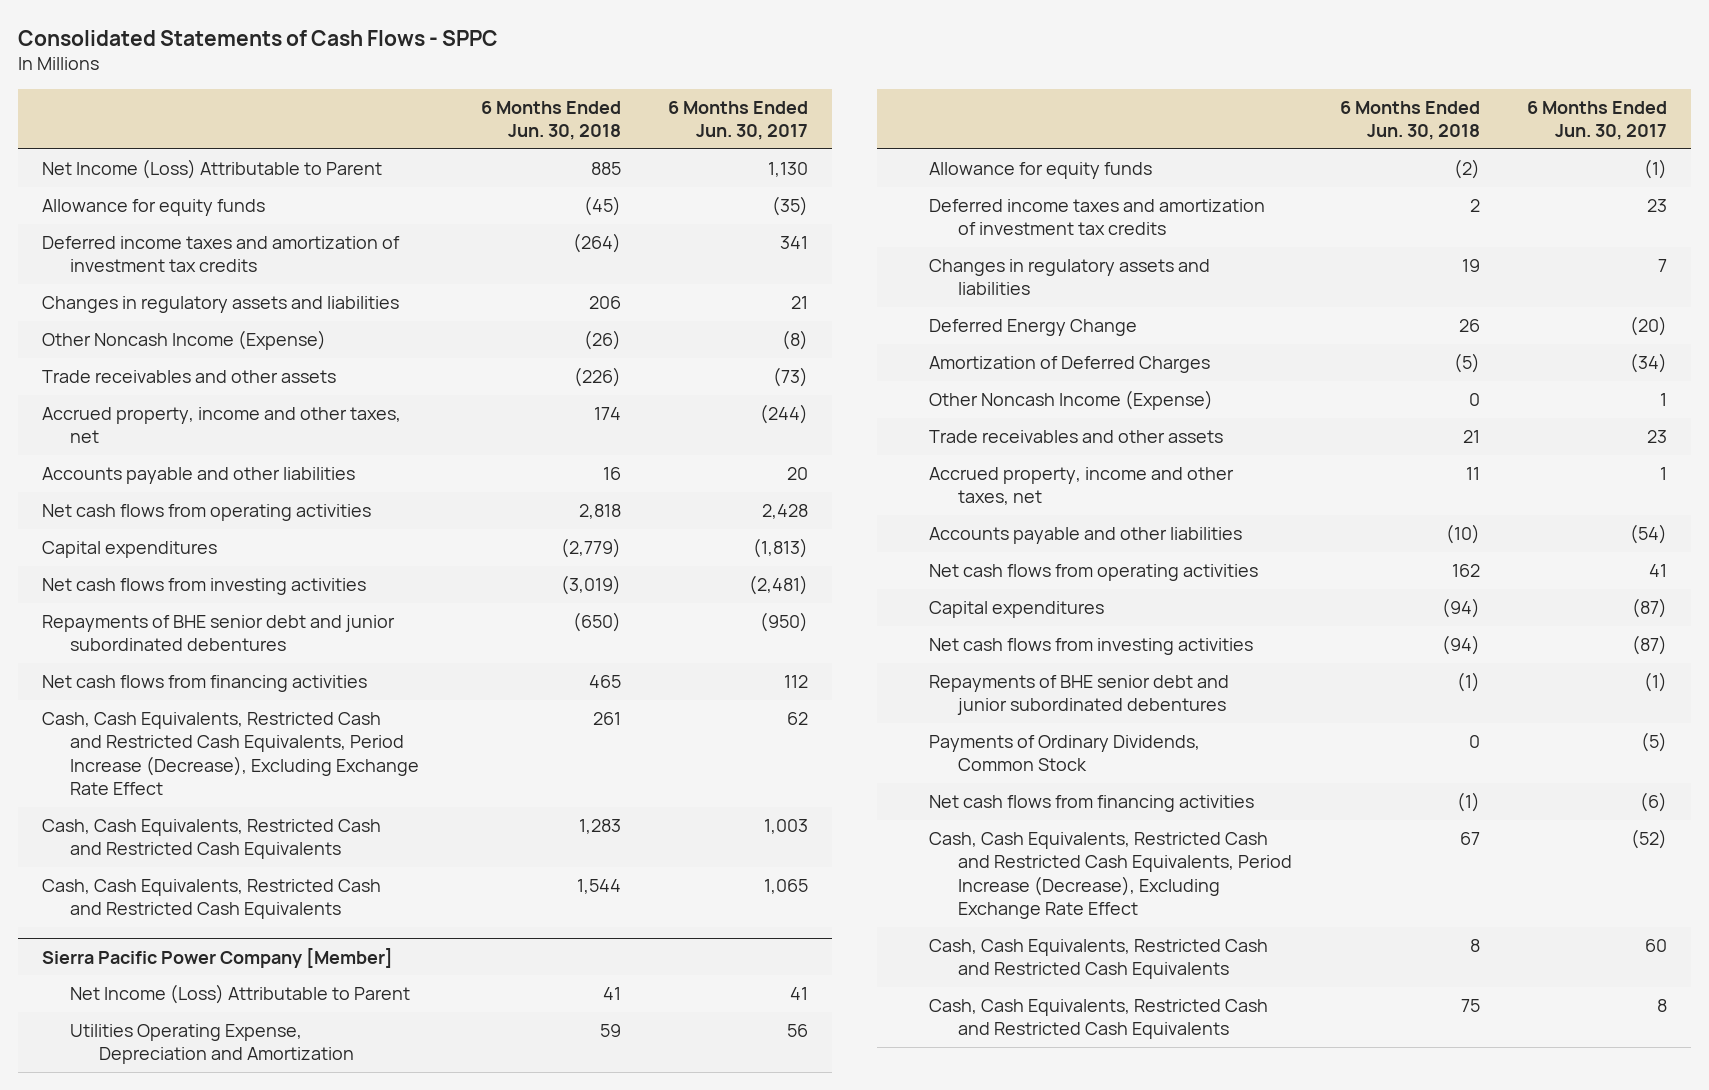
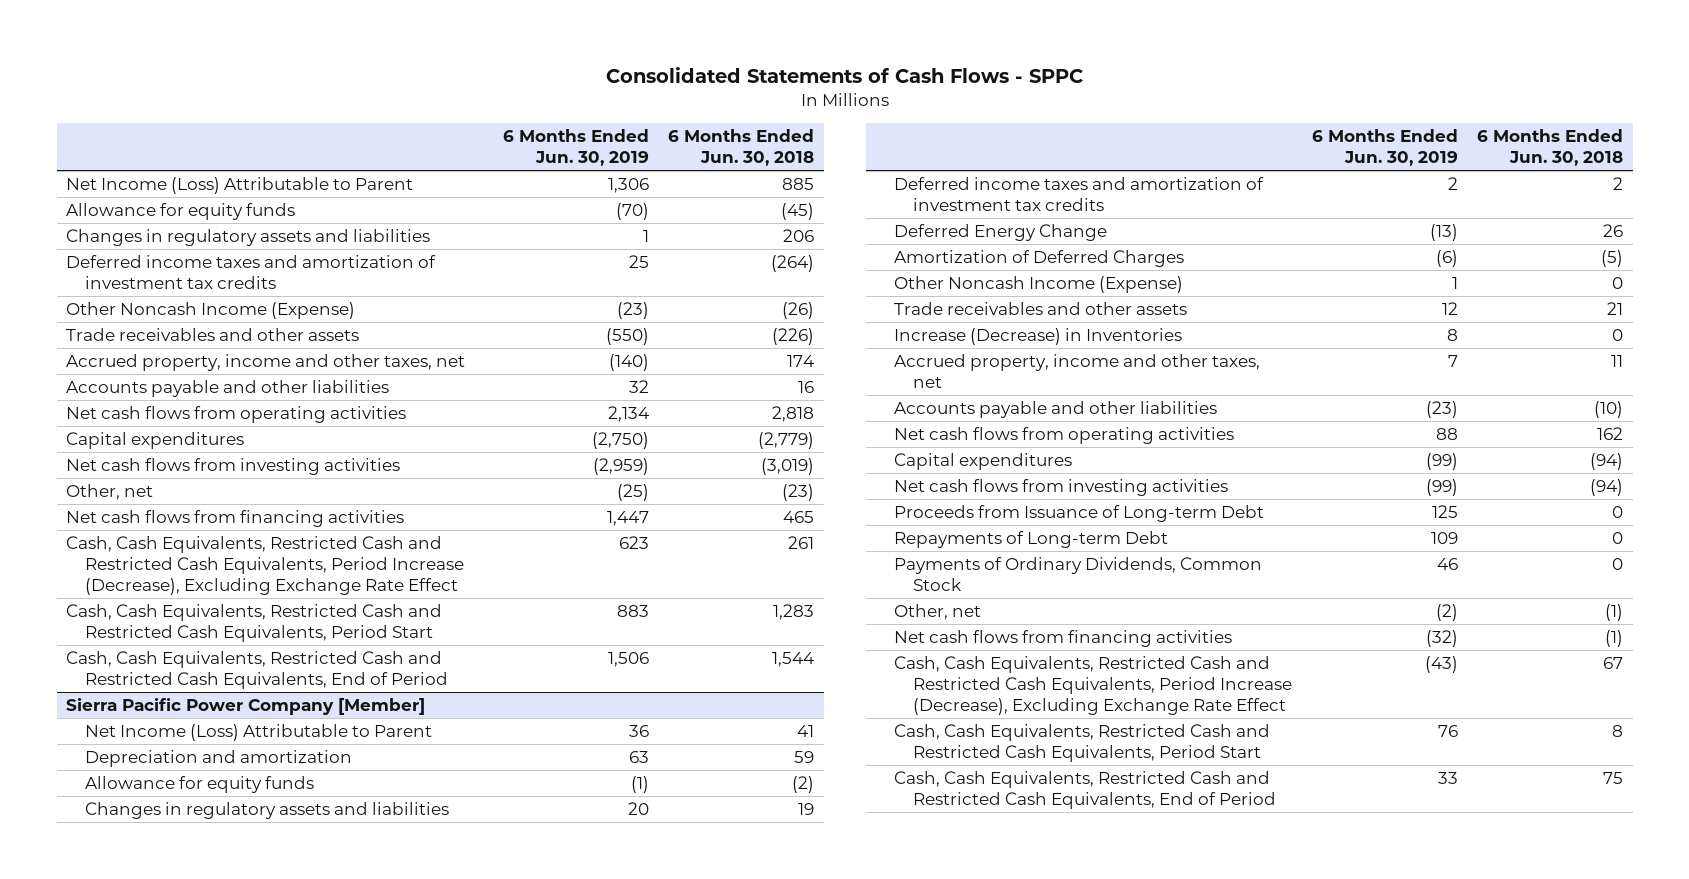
[667,100,808,141] 6 Months Ended Jun. 30, 2017 -> none
none -> [502,128,649,166] 6 Months Ended Jun. 30, 2019
[41,235,400,273] Deferred income taxes and amortization of investment tax credits -> [66,255,437,290] Deferred income taxes and amortization of investment tax credits
[41,614,395,652] Repayments of BHE senior debt and junior subordinated debentures -> none
none -> [66,484,154,501] Other, net
[41,818,381,860] Cash, Cash Equivalents, Restricted Cash and Restricted Cash Equivalents -> [66,604,443,643] Cash, Cash Equivalents, Restricted Cash and Restricted Cash Equivalents, Period Start
[41,878,381,920] Cash, Cash Equivalents, Restricted Cash and Restricted Cash Equivalents -> [66,651,449,690] Cash, Cash Equivalents, Restricted Cash and Restricted Cash Equivalents, End of Period
[70,1023,355,1065] Utilities Operating Expense, Depreciation and Amortization -> [85,750,353,768] Depreciation and amortization
[929,198,1266,236] Deferred income taxes and amortization of investment tax credits -> [894,177,1265,212] Deferred income taxes and amortization of investment tax credits
none -> [894,328,1183,346] Increase (Decrease) in Inventories
none -> [894,505,1265,523] Proceeds from Issuance of Long-term Debt
[929,674,1230,716] Repayments of BHE senior debt and junior subordinated debentures -> [894,531,1169,549] Repayments of Long-term Debt
[1456,671,1480,692] (1) -> [1611,532,1623,545] 0
none -> [894,604,982,621] Other, net
[929,938,1269,980] Cash, Cash Equivalents, Restricted Cash and Restricted Cash Equivalents -> [894,724,1271,763] Cash, Cash Equivalents, Restricted Cash and Restricted Cash Equivalents, Period Start
[929,998,1269,1040] Cash, Cash Equivalents, Restricted Cash and Restricted Cash Equivalents -> [894,771,1277,810] Cash, Cash Equivalents, Restricted Cash and Restricted Cash Equivalents, End of Period

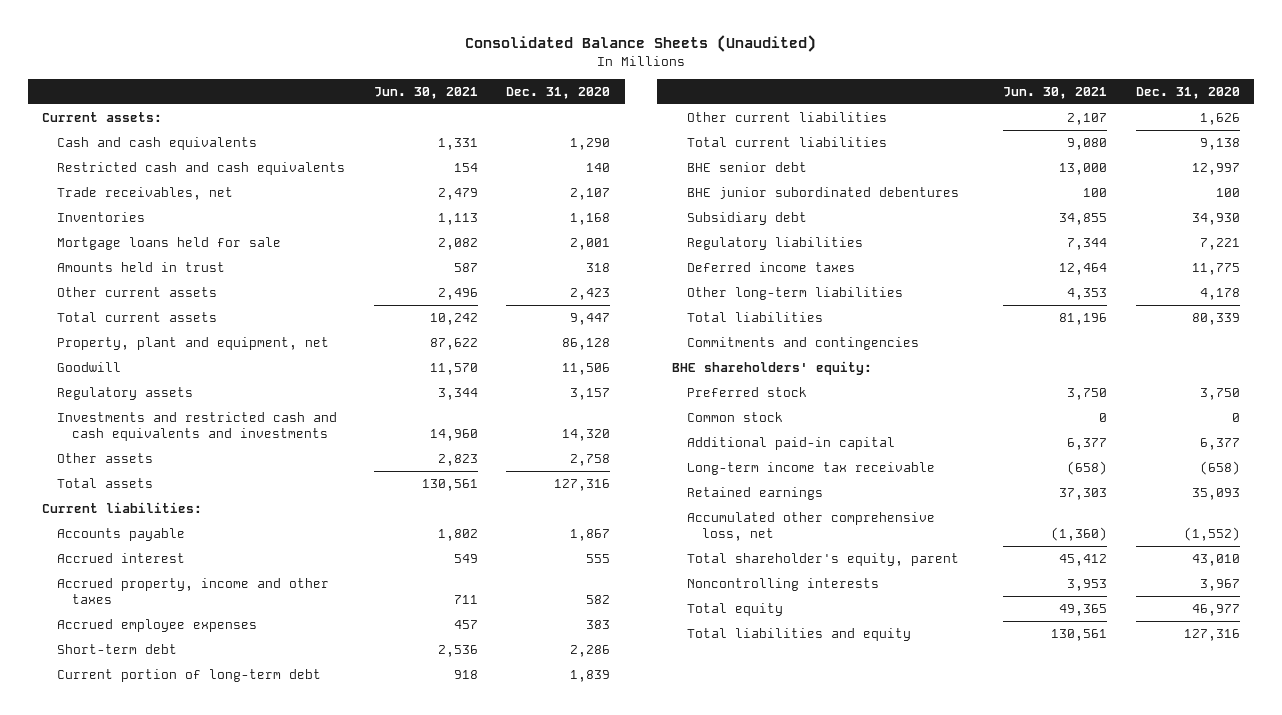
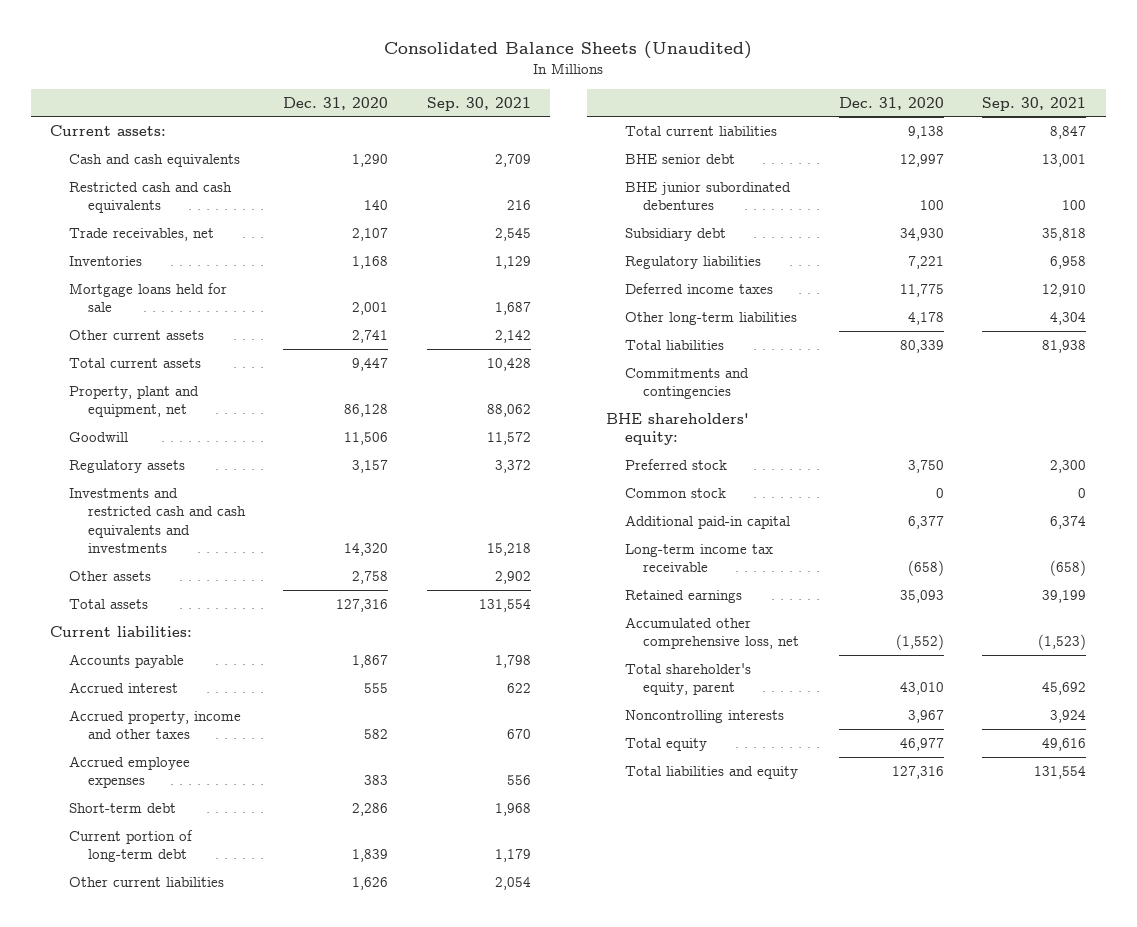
[373,86,478,99] Jun. 30, 2021 -> none
none -> [426,96,531,111] Sep. 30, 2021
[57,262,226,273] Amounts held in trust -> none
[570,288,611,301] 2,423 -> [352,329,389,343] 2,741

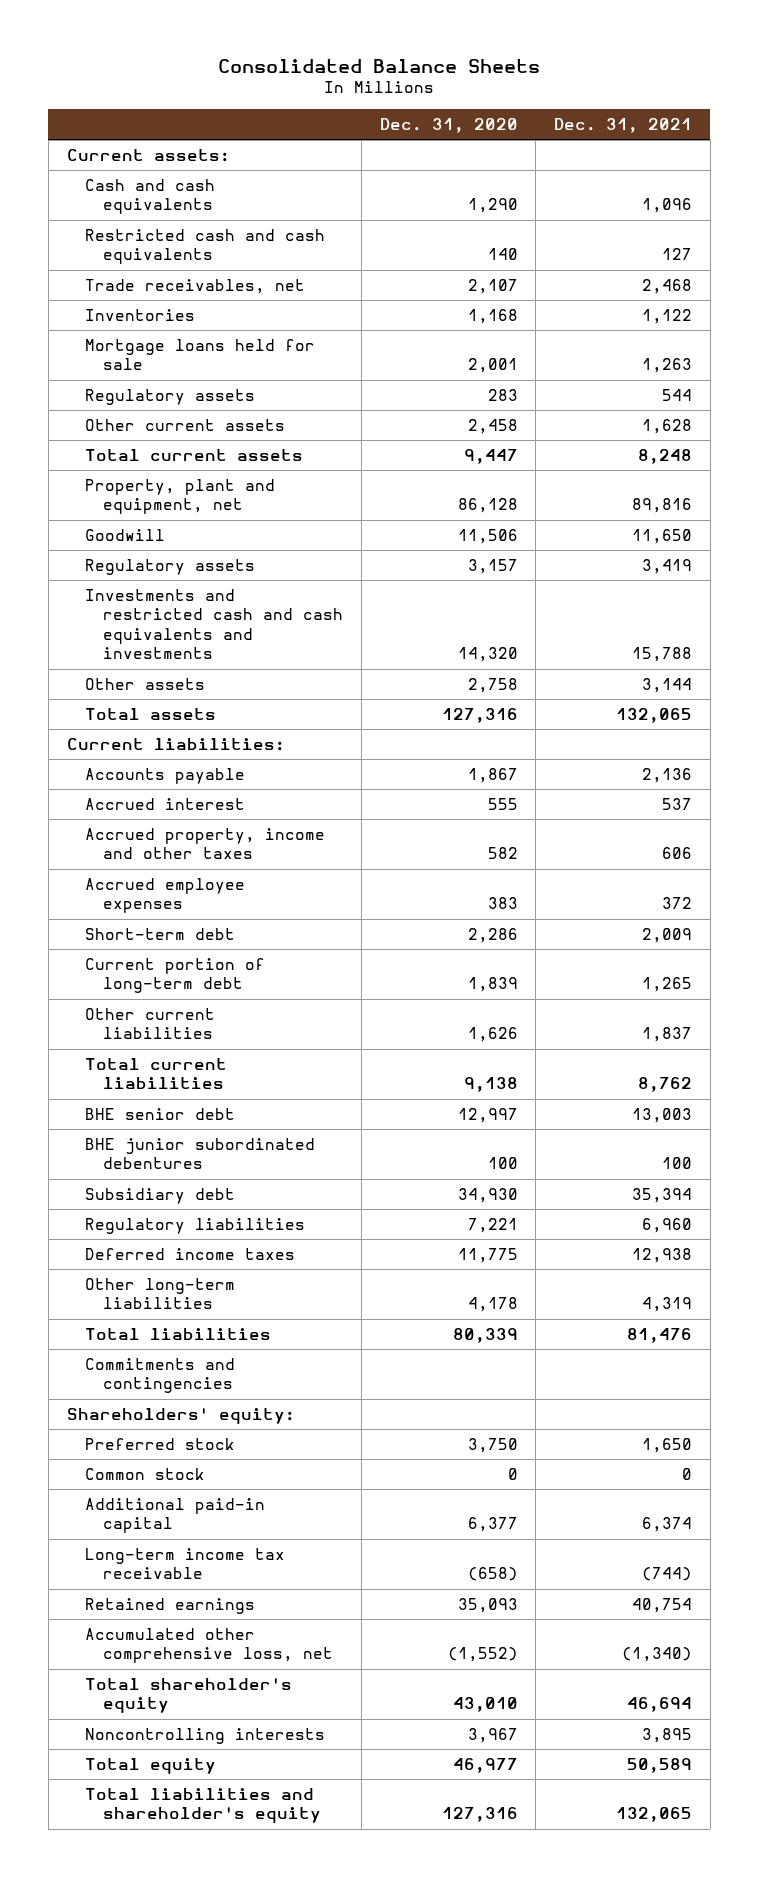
[384,41,753,60] Consolidated Balance Sheets (Unaudited) -> [218,58,541,73] Consolidated Balance Sheets
[426,96,531,111] Sep. 30, 2021 -> none
none -> [554,117,693,133] Dec. 31, 2021
none -> [84,388,255,405] Regulatory assets
[352,329,389,343] 2,741 -> [467,418,518,434] 2,458
[606,412,750,446] BHE shareholders' equity: -> [66,1407,295,1424] Shareholders' equity:
[624,662,751,696] Total shareholder's equity, parent -> [84,1677,292,1714] Total shareholder's equity
[624,765,798,779] Total liabilities and equity -> [84,1787,321,1824] Total liabilities and shareholder's equity

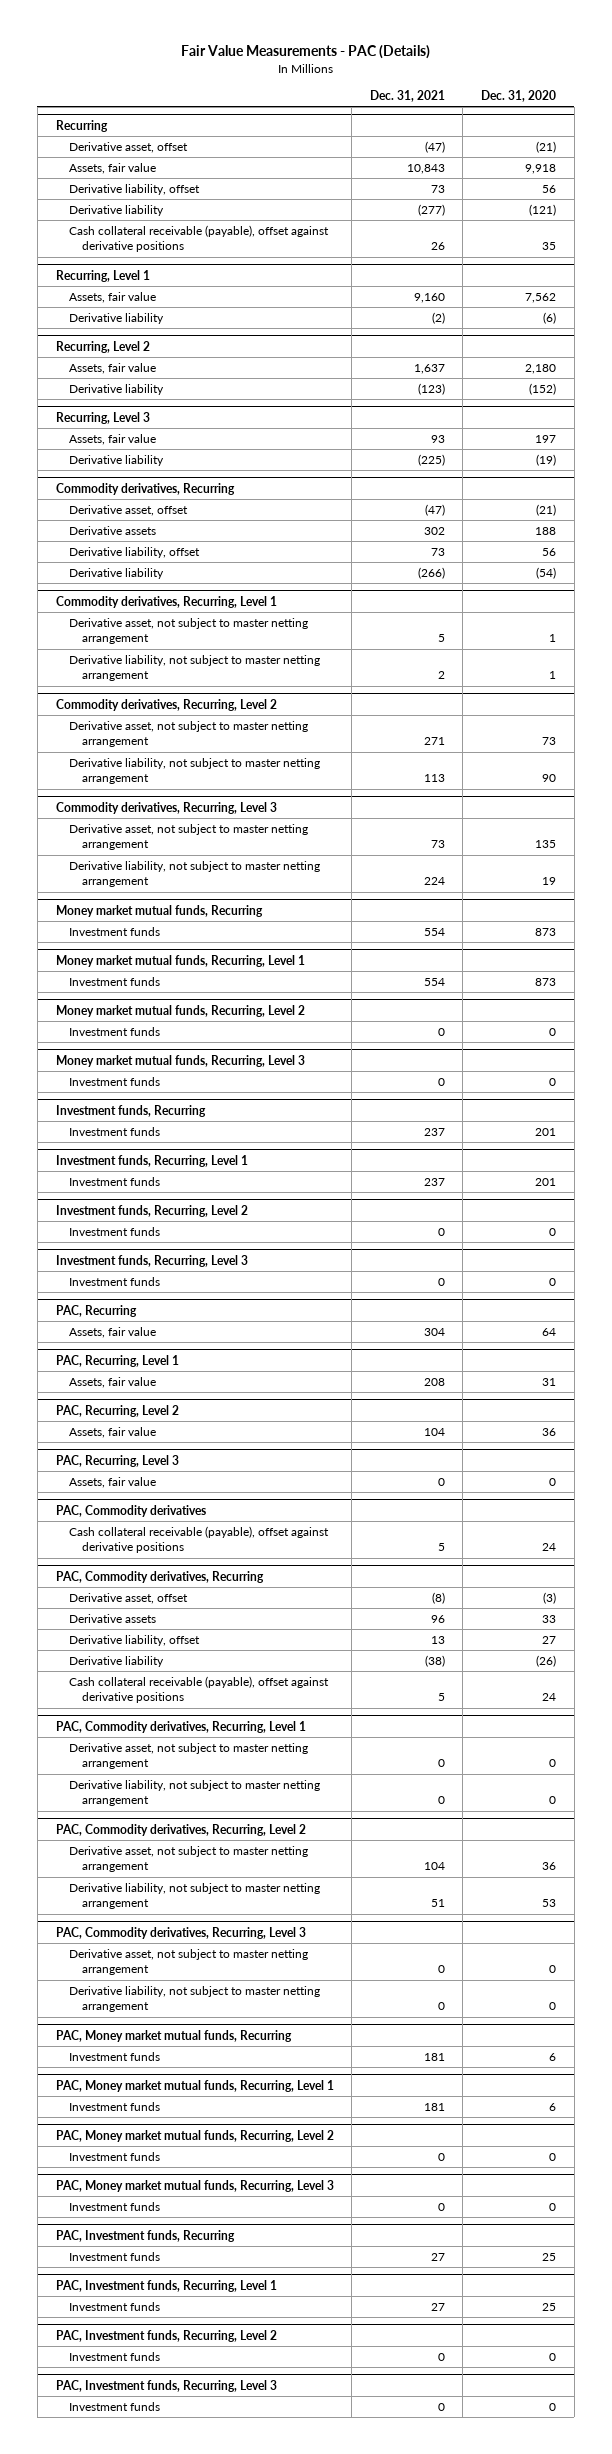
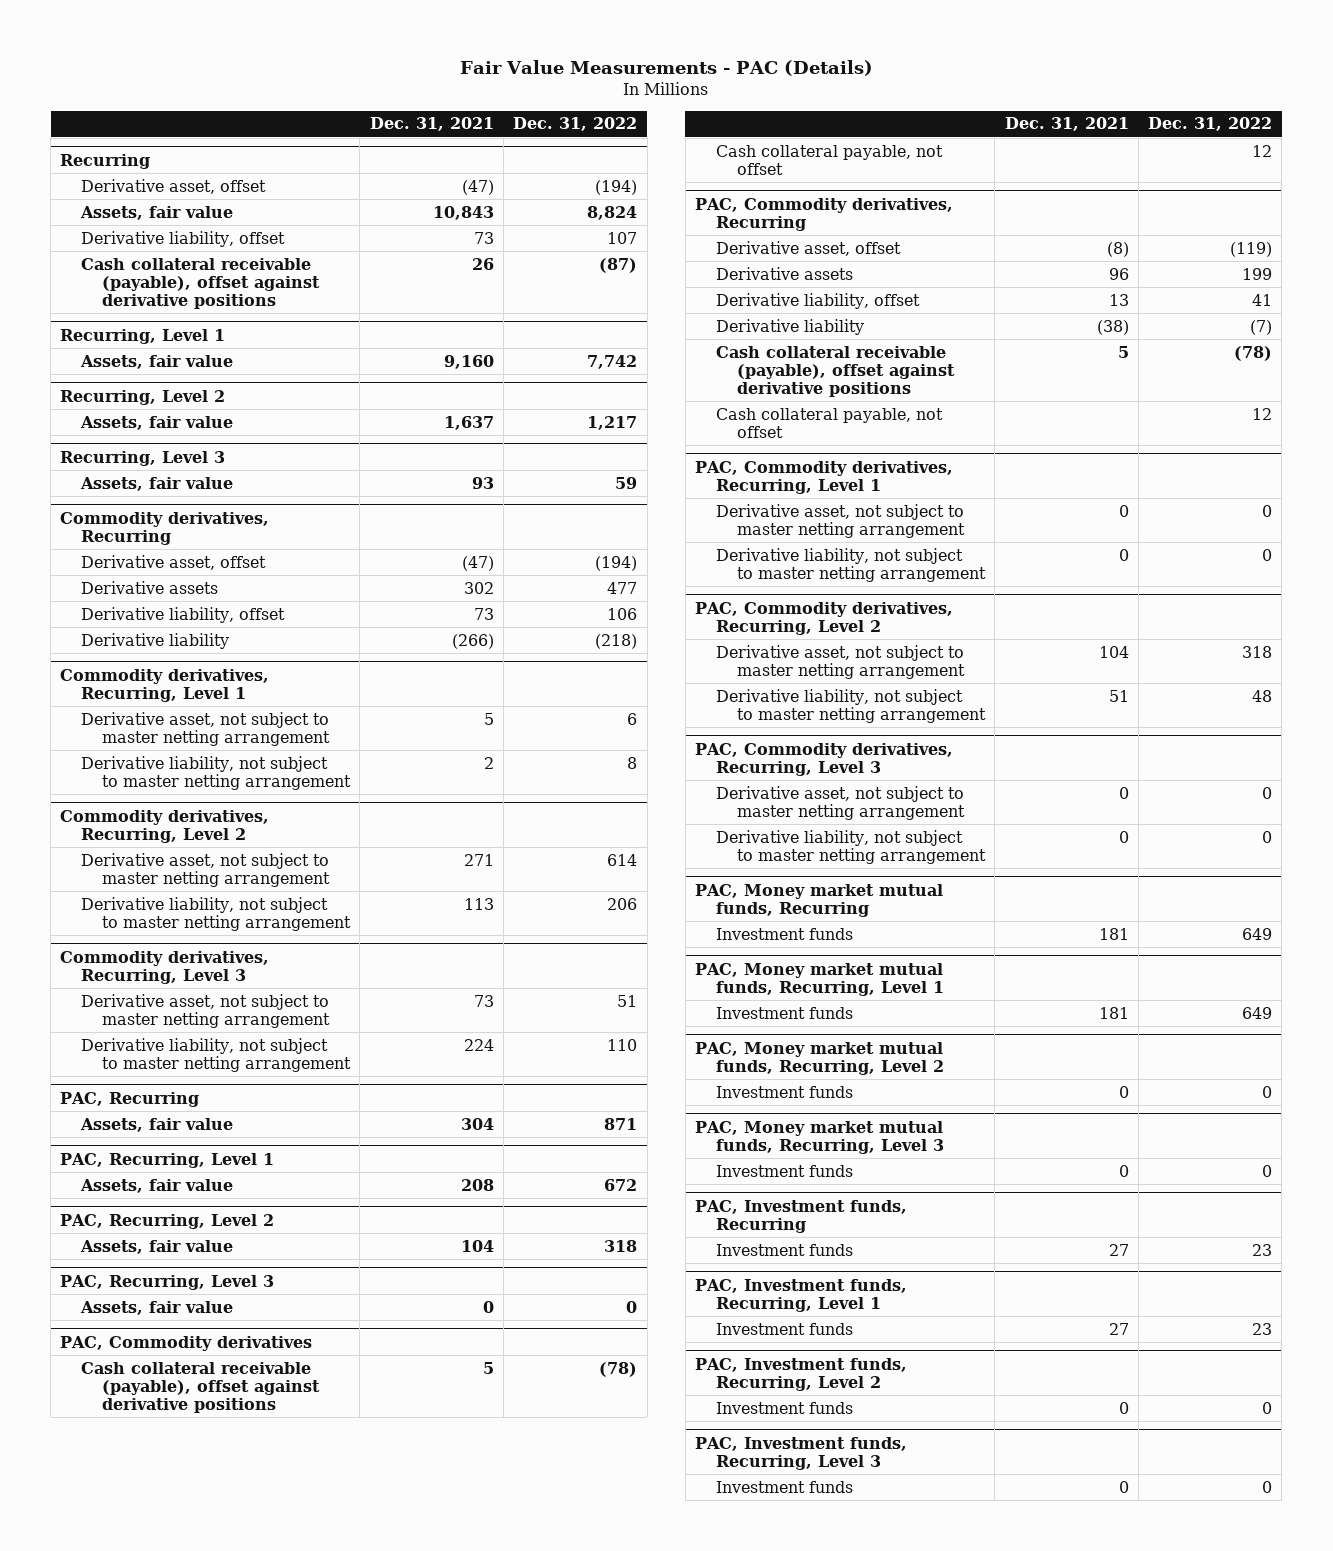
[481,90,557,103] Dec. 31, 2020 -> none
none -> [513,117,638,132] Dec. 31, 2022
[68,204,164,216] Derivative liability -> none
[68,312,164,324] Derivative liability -> none
[68,383,164,395] Derivative liability -> none
[68,454,164,466] Derivative liability -> none
[55,904,263,917] Money market mutual funds, Recurring -> none
[68,926,160,936] Investment funds -> none
[55,954,305,967] Money market mutual funds, Recurring, Level 1 -> none
[68,976,160,986] Investment funds -> none
[55,1004,305,1017] Money market mutual funds, Recurring, Level 2 -> none
[68,1026,160,1036] Investment funds -> none
[55,1054,305,1067] Money market mutual funds, Recurring, Level 3 -> none
[68,1076,160,1086] Investment funds -> none
[55,1104,206,1117] Investment funds, Recurring -> none
[68,1126,160,1136] Investment funds -> none
[55,1154,248,1167] Investment funds, Recurring, Level 1 -> none
[68,1176,160,1186] Investment funds -> none
[55,1204,248,1217] Investment funds, Recurring, Level 2 -> none
[68,1226,160,1236] Investment funds -> none
[55,1254,248,1267] Investment funds, Recurring, Level 3 -> none
[68,1276,160,1286] Investment funds -> none
none -> [716,144,944,175] Cash collateral payable, not offset
none -> [716,407,944,438] Cash collateral payable, not offset

